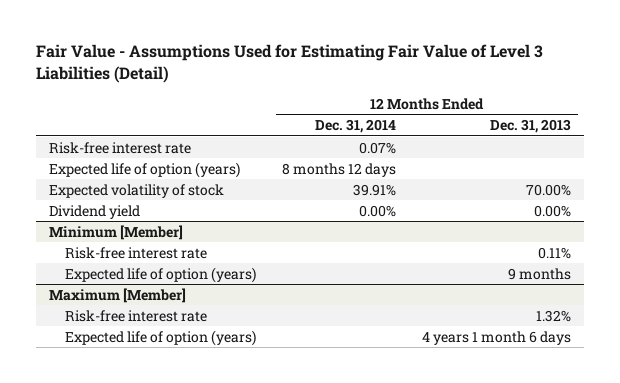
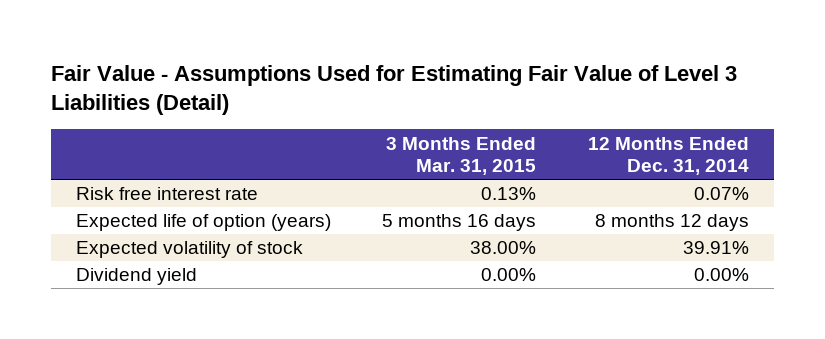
[490,119,572,134] Dec. 31, 2013 -> none
none -> [386,136,537,176] 3 Months Ended Mar. 31, 2015
[48,141,191,154] Risk-free interest rate -> [76,187,259,201] Risk free interest rate
[48,224,183,240] Minimum [Member] -> none
[65,246,208,259] Risk-free interest rate -> none
[65,266,257,283] Expected life of option (years) -> none
[48,287,186,303] Maximum [Member] -> none
[65,309,208,322] Risk-free interest rate -> none
[65,329,257,346] Expected life of option (years) -> none

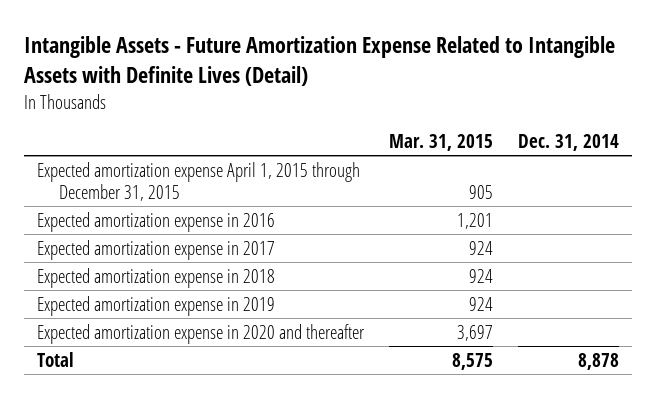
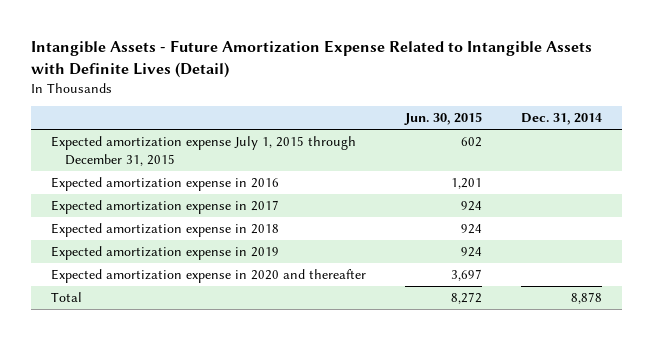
[389,134,494,152] Mar. 31, 2015 -> none
none -> [404,112,483,126] Jun. 30, 2015
[36,161,360,201] Expected amortization expense April 1, 2015 through December 31, 2015 -> [50,135,356,166] Expected amortization expense July 1, 2015 through December 31, 2015

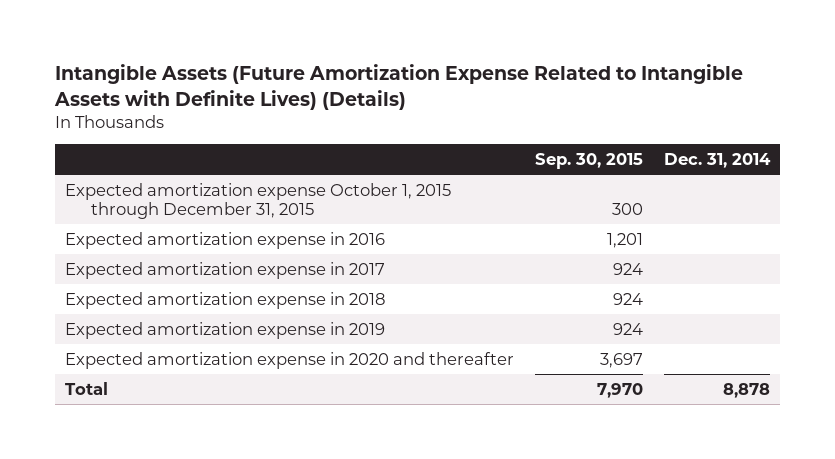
[30,40,592,78] Intangible Assets - Future Amortization Expense Related to Intangible Assets with Definite Lives (Detail) -> [54,64,744,110] Intangible Assets (Future Amortization Expense Related to Intangible Assets with Definite Lives) (Details)
[404,112,483,126] Jun. 30, 2015 -> none
none -> [535,152,644,169] Sep. 30, 2015
[50,135,356,166] Expected amortization expense July 1, 2015 through December 31, 2015 -> [65,182,452,219] Expected amortization expense October 1, 2015 through December 31, 2015

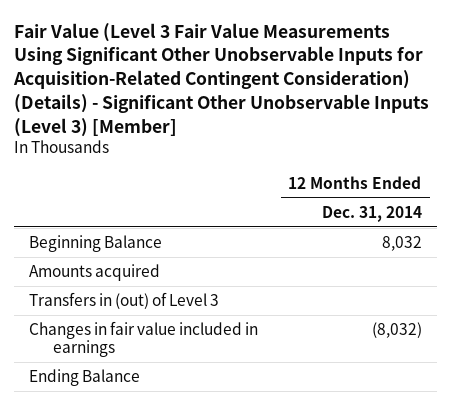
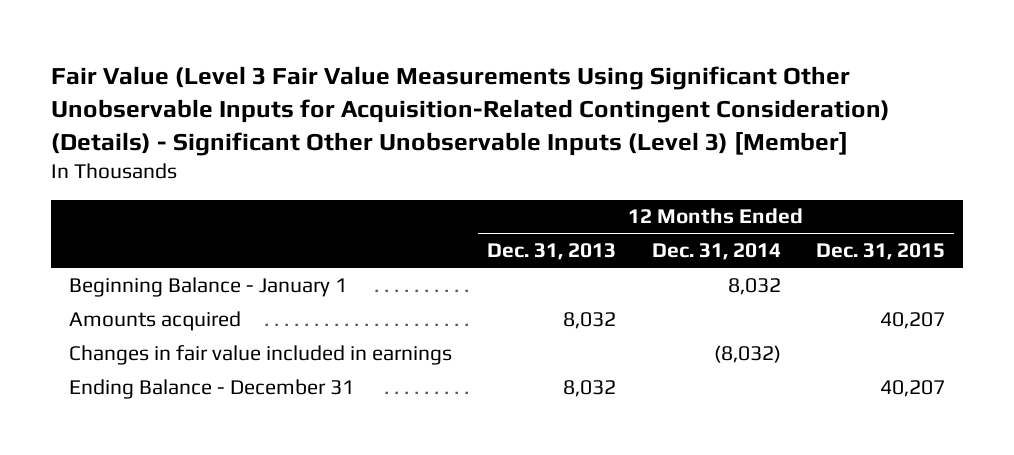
none -> [487,243,617,261] Dec. 31, 2013
none -> [816,243,946,261] Dec. 31, 2015
[29,235,163,253] Beginning Balance -> [68,276,347,297] Beginning Balance - January 1
[29,292,220,310] Transfers in (out) of Level 3 -> none
[29,369,141,387] Ending Balance -> [68,378,354,399] Ending Balance - December 31

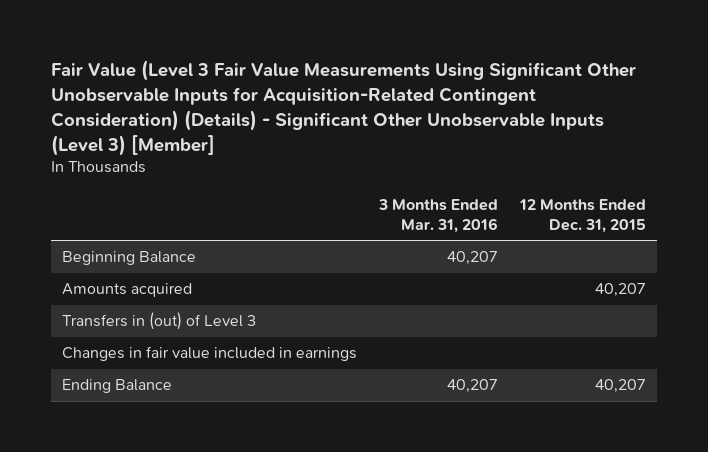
[487,243,617,261] Dec. 31, 2013 -> none
[651,243,781,261] Dec. 31, 2014 -> none
none -> [377,198,498,233] 3 Months Ended Mar. 31, 2016
[68,276,347,297] Beginning Balance - January 1 -> [61,251,196,266] Beginning Balance
none -> [61,312,256,331] Transfers in (out) of Level 3
[68,378,354,399] Ending Balance - December 31 -> [61,379,172,394] Ending Balance

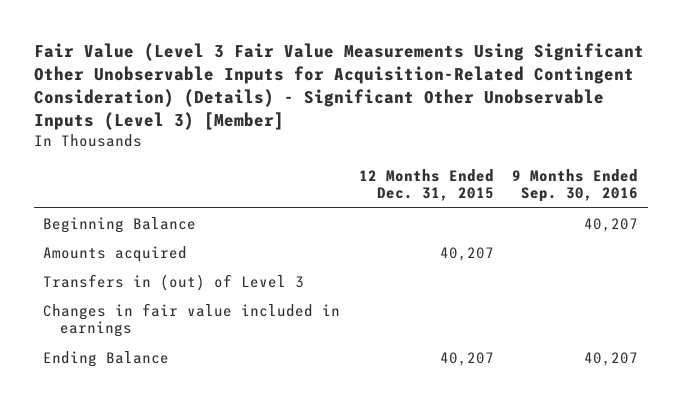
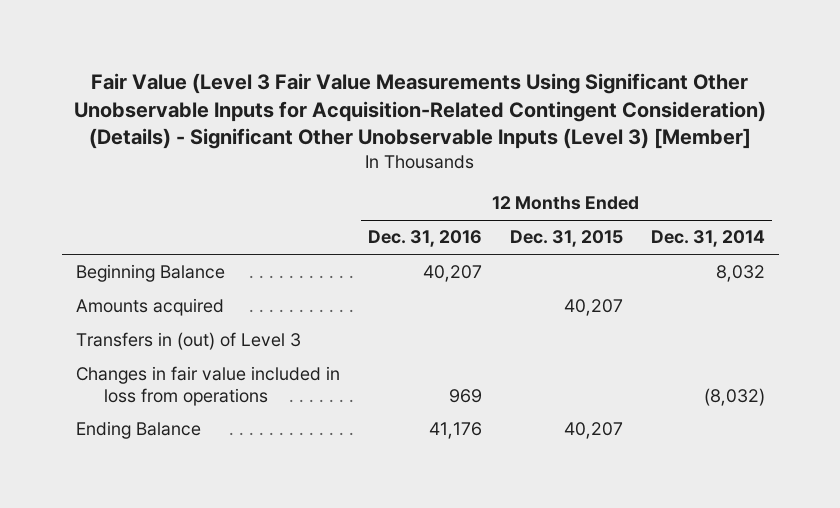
[512,168,639,203] 9 Months Ended Sep. 30, 2016 -> none
none -> [367,230,482,248] Dec. 31, 2016
none -> [650,230,765,248] Dec. 31, 2014
[43,302,341,338] Changes in fair value included in earnings -> [75,366,340,406] Changes in fair value included in loss from operations

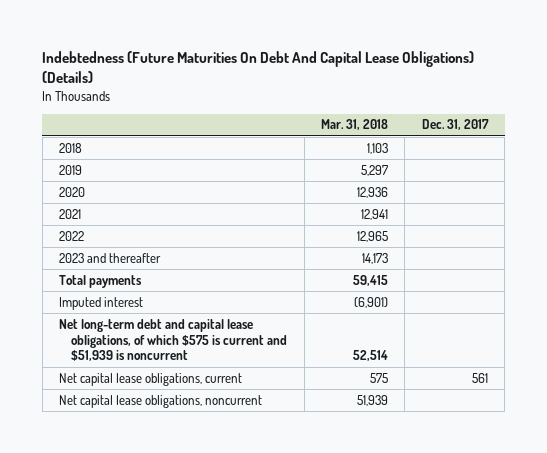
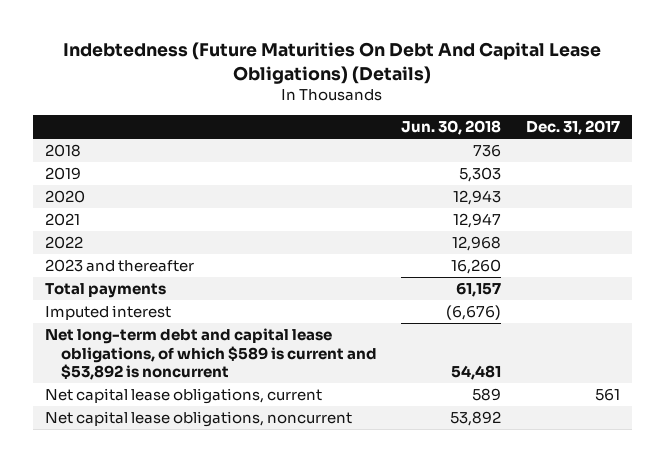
[320,119,388,131] Mar. 31, 2018 -> none
none -> [401,120,502,136] Jun. 30, 2018
[59,318,288,362] Net long-term debt and capital lease obligations, of which $575 is current and $51,939 is noncurrent -> [45,328,378,381] Net long-term debt and capital lease obligations, of which $589 is current and $53,892 is noncurrent

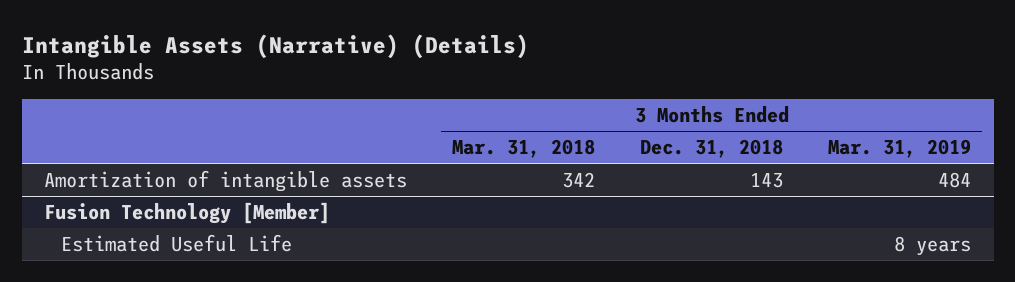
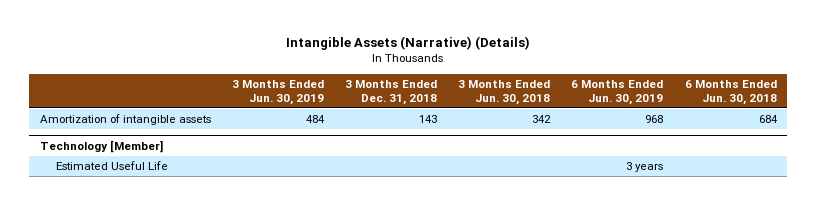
[452,139,596,159] Mar. 31, 2018 -> none
[828,139,972,159] Mar. 31, 2019 -> none
none -> [231,79,324,105] 3 Months Ended Jun. 30, 2019
none -> [458,79,551,105] 3 Months Ended Jun. 30, 2018
none -> [571,79,664,105] 6 Months Ended Jun. 30, 2019
none -> [684,79,777,105] 6 Months Ended Jun. 30, 2018
[44,201,331,224] Fusion Technology [Member] -> [39,140,163,154] Technology [Member]

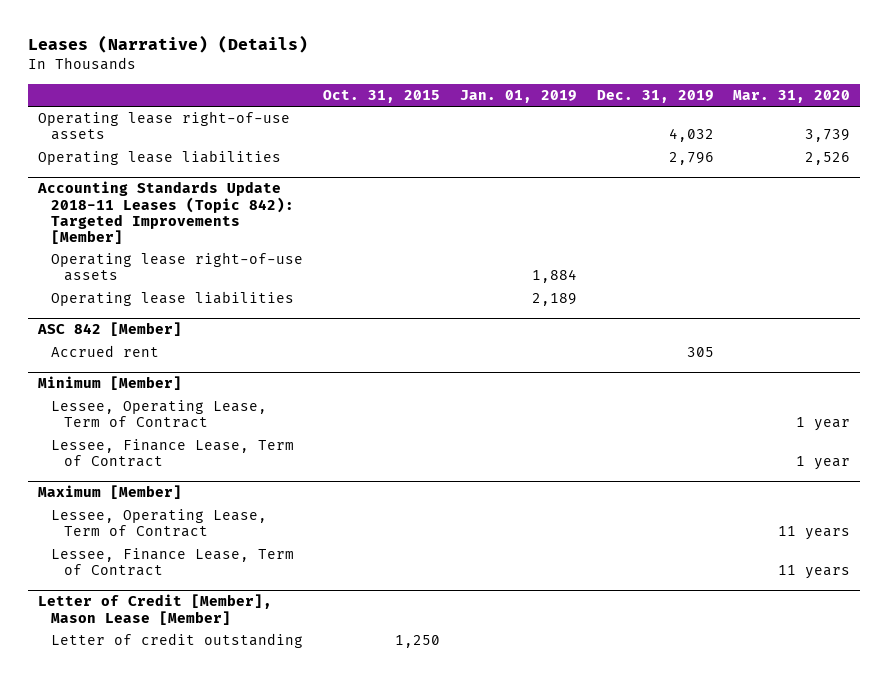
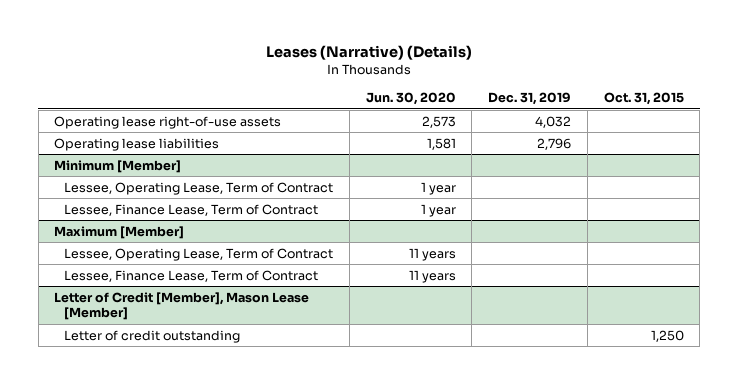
[459,89,577,103] Jan. 01, 2019 -> none
[733,89,851,103] Mar. 31, 2020 -> none
none -> [365,92,456,106] Jun. 30, 2020
[37,181,295,245] Accounting Standards Update 2018-11 Leases (Topic 842): Targeted Improvements [Member] -> none
[51,252,304,282] Operating lease right-of-use assets -> none
[51,291,295,307] Operating lease liabilities -> none
[37,322,183,337] ASC 842 [Member] -> none
[51,345,160,358] Accrued rent -> none

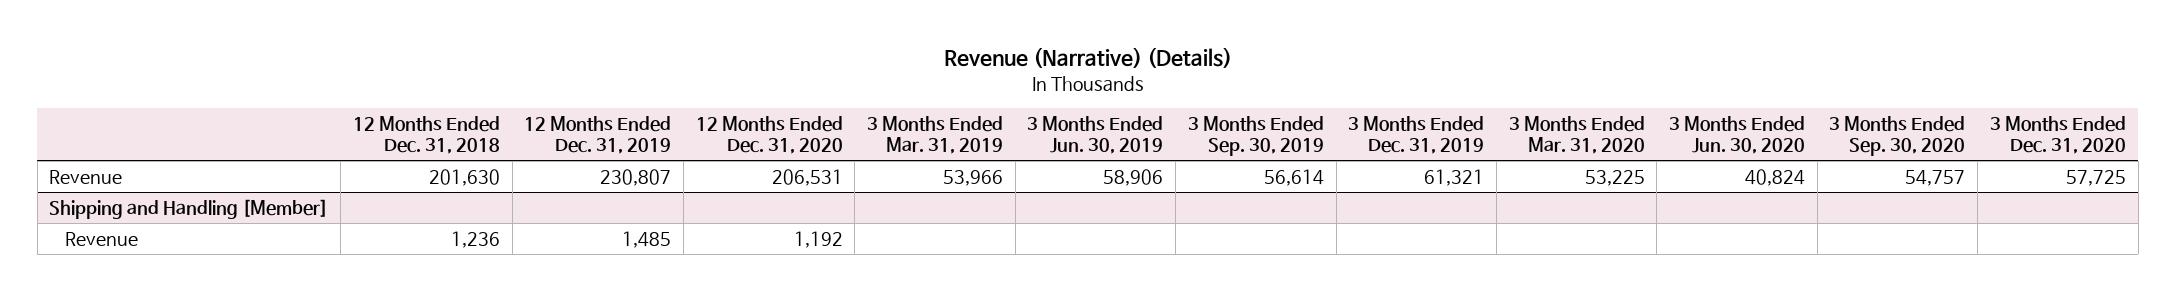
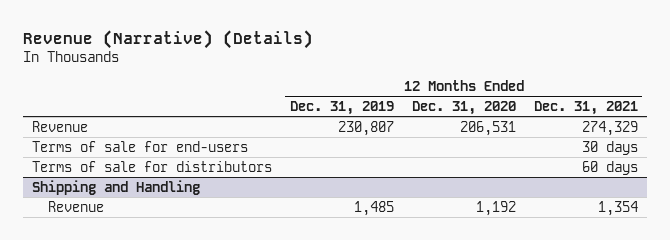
[352,115,500,155] 12 Months Ended Dec. 31, 2018 -> none
[867,115,1004,155] 3 Months Ended Mar. 31, 2019 -> none
[1027,115,1164,155] 3 Months Ended Jun. 30, 2019 -> none
[1187,115,1324,157] 3 Months Ended Sep. 30, 2019 -> none
[1348,115,1485,155] 3 Months Ended Dec. 31, 2019 -> none
[1508,115,1645,155] 3 Months Ended Mar. 31, 2020 -> none
[1669,115,1806,155] 3 Months Ended Jun. 30, 2020 -> none
[1829,115,1966,157] 3 Months Ended Sep. 30, 2020 -> none
[1989,115,2126,155] 3 Months Ended Dec. 31, 2020 -> none
none -> [533,100,638,115] Dec. 31, 2021
none -> [31,140,248,152] Terms of sale for end-users
none -> [31,160,272,172] Terms of sale for distributors
[49,198,329,219] Shipping and Handling [Member] -> [31,179,200,195] Shipping and Handling

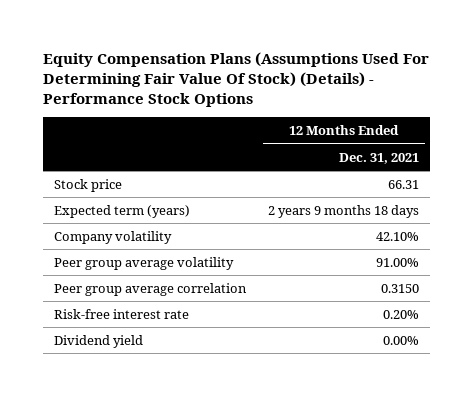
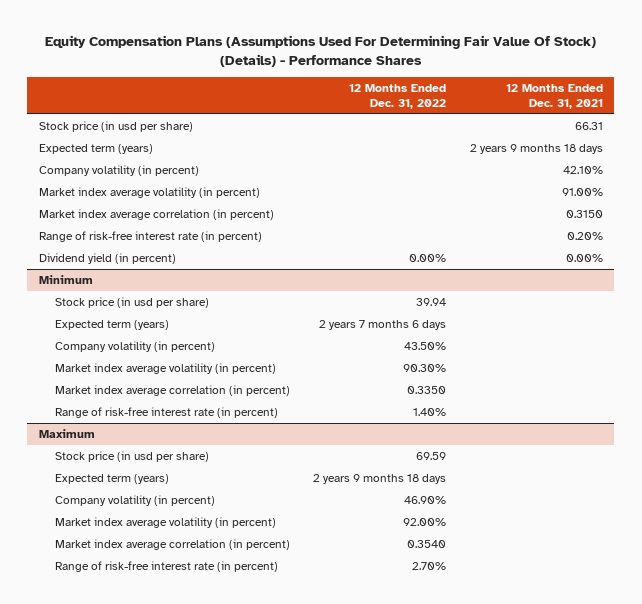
[43,51,430,108] Equity Compensation Plans (Assumptions Used For Determining Fair Value Of Stock) (Details) - Performance Stock Options -> [44,34,596,67] Equity Compensation Plans (Assumptions Used For Determining Fair Value Of Stock) (Details) - Performance Shares
none -> [349,83,447,109] 12 Months Ended Dec. 31, 2022
[54,178,123,192] Stock price -> [38,120,193,132] Stock price (in usd per share)
[54,230,173,244] Company volatility -> [38,164,199,176] Company volatility (in percent)
[54,256,235,270] Peer group average volatility -> [38,186,260,198] Market index average volatility (in percent)
[54,282,248,296] Peer group average correlation -> [38,208,274,220] Market index average correlation (in percent)
[54,308,190,319] Risk-free interest rate -> [38,230,262,242] Range of risk-free interest rate (in percent)
[54,334,144,348] Dividend yield -> [38,252,176,264] Dividend yield (in percent)
none -> [38,274,93,284] Minimum
none -> [54,296,209,308] Stock price (in usd per share)
none -> [54,319,169,330] Expected term (years)
none -> [54,340,215,352] Company volatility (in percent)
none -> [54,362,276,374] Market index average volatility (in percent)
none -> [54,384,290,396] Market index average correlation (in percent)
none -> [54,406,278,418] Range of risk-free interest rate (in percent)
none -> [38,428,95,438] Maximum
none -> [54,450,209,462] Stock price (in usd per share)
none -> [54,473,169,484] Expected term (years)
none -> [54,494,215,506] Company volatility (in percent)
none -> [54,516,276,528] Market index average volatility (in percent)
none -> [54,538,290,550] Market index average correlation (in percent)
none -> [54,560,278,572] Range of risk-free interest rate (in percent)

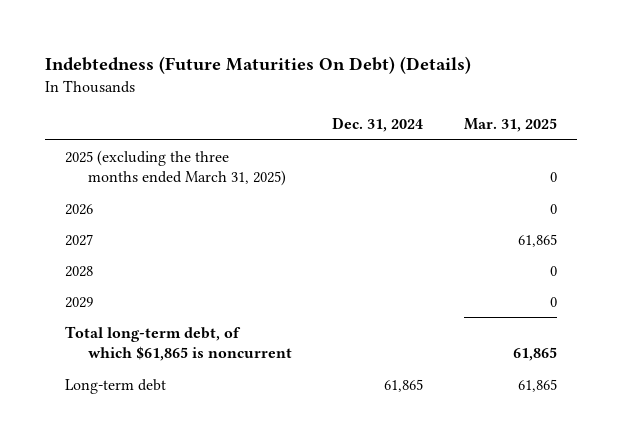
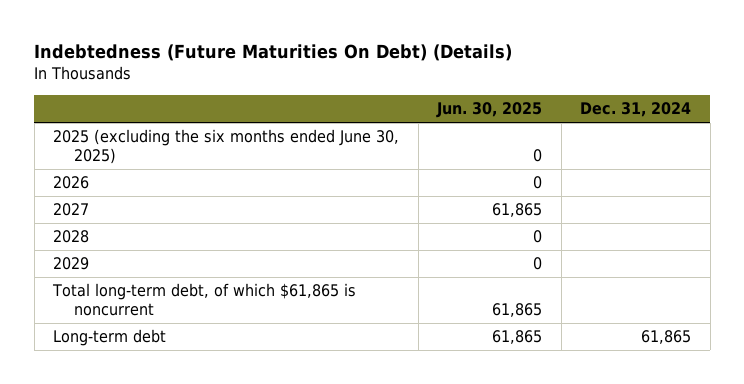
[463,118,557,133] Mar. 31, 2025 -> none
none -> [436,102,543,119] Jun. 30, 2025
[65,149,286,187] 2025 (excluding the three months ended March 31, 2025) -> [53,129,400,164] 2025 (excluding the six months ended June 30, 2025)

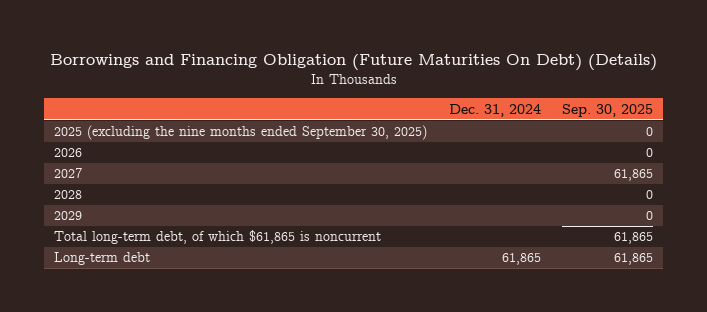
[34,44,513,62] Indebtedness (Future Maturities On Debt) (Details) -> [49,54,657,72] Borrowings and Financing Obligation (Future Maturities On Debt) (Details)
[436,102,543,119] Jun. 30, 2025 -> none
none -> [561,103,653,117] Sep. 30, 2025
[53,129,400,164] 2025 (excluding the six months ended June 30, 2025) -> [54,125,428,141] 2025 (excluding the nine months ended September 30, 2025)

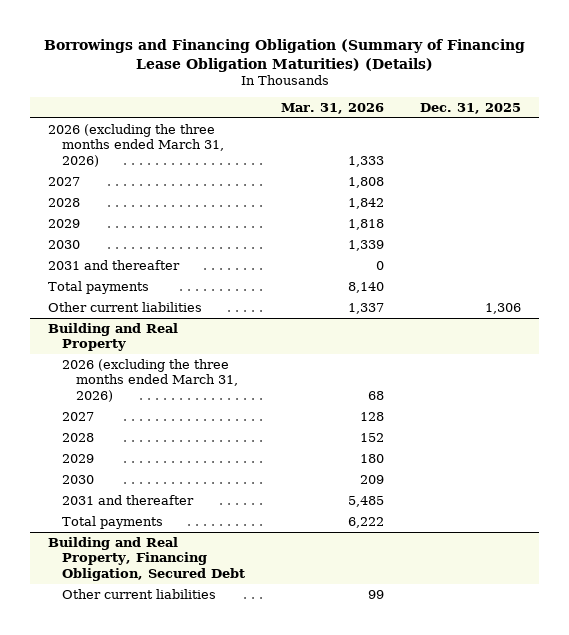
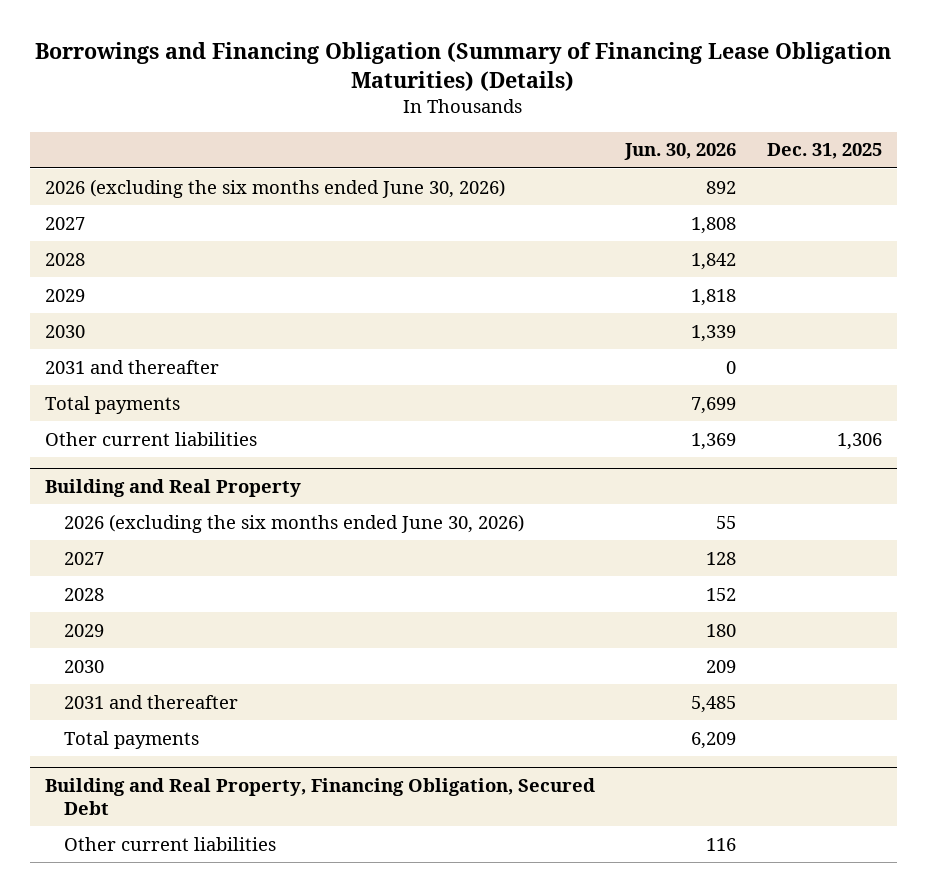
[280,103,384,115] Mar. 31, 2026 -> none
none -> [624,143,737,161] Jun. 30, 2026
[48,123,225,167] 2026 (excluding the three months ended March 31, 2026) -> [44,178,505,198] 2026 (excluding the six months ended June 30, 2026)
[62,358,238,402] 2026 (excluding the three months ended March 31, 2026) -> [63,513,524,533] 2026 (excluding the six months ended June 30, 2026)

